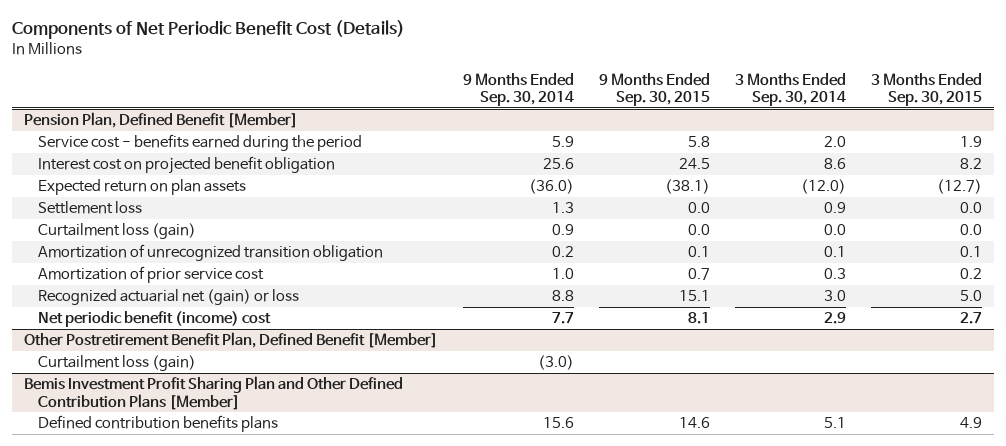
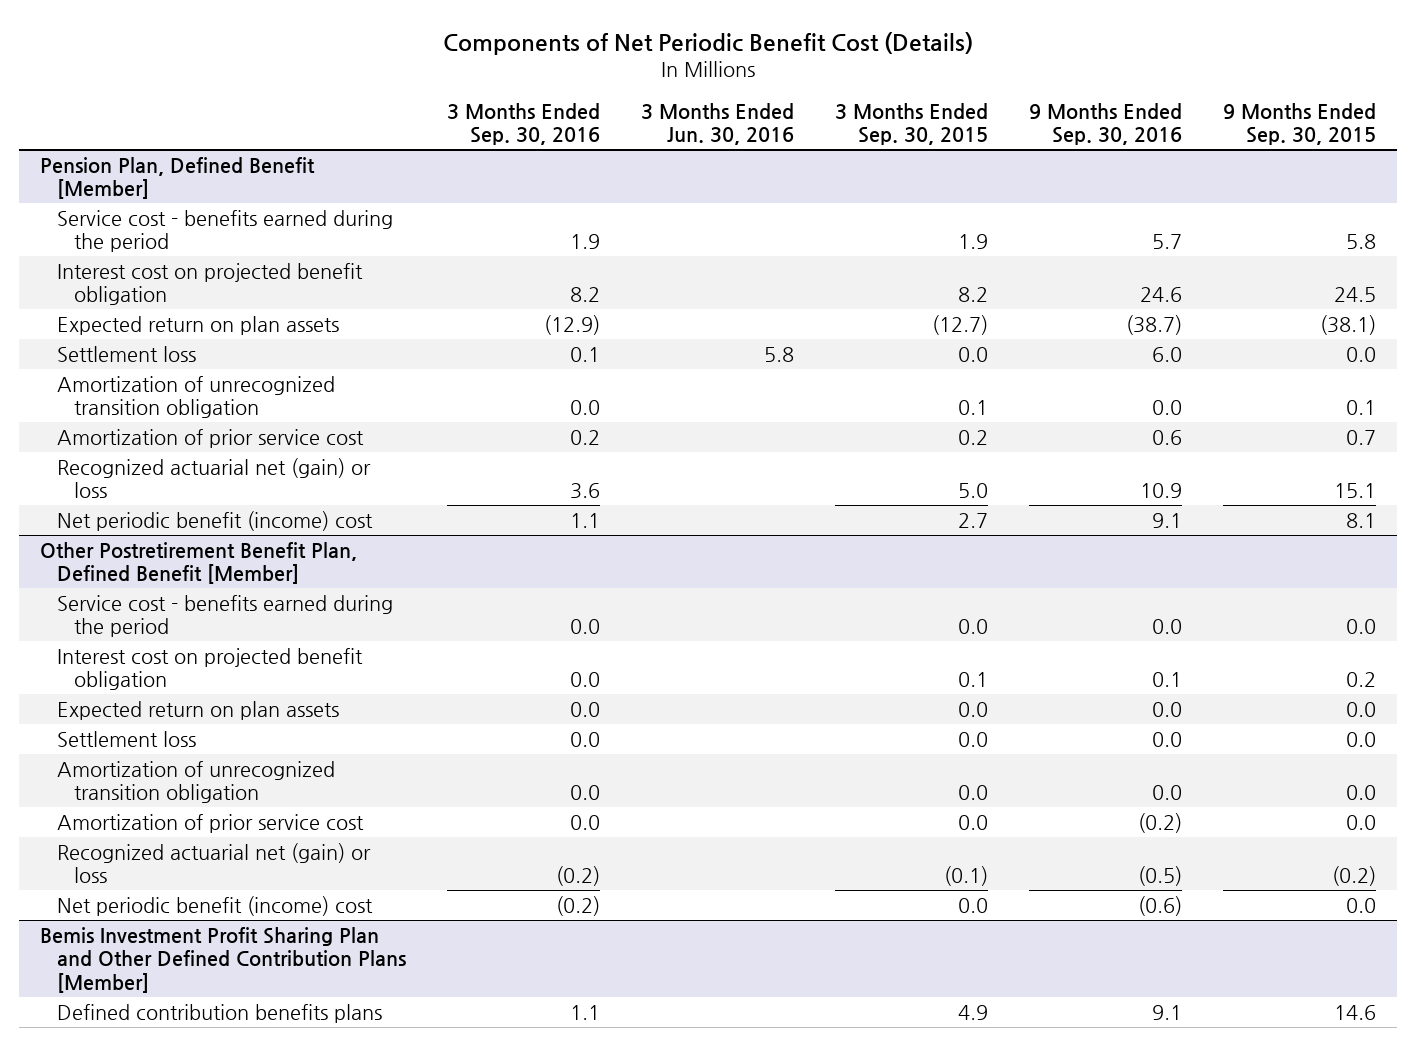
[463,72,575,107] 9 Months Ended Sep. 30, 2014 -> none
[735,72,847,107] 3 Months Ended Sep. 30, 2014 -> none
none -> [446,102,600,146] 3 Months Ended Sep. 30, 2016
none -> [640,102,794,146] 3 Months Ended Jun. 30, 2016
none -> [1028,102,1182,146] 9 Months Ended Sep. 30, 2016
[38,223,197,240] Curtailment loss (gain) -> none
[38,355,197,372] Curtailment loss (gain) -> none
none -> [56,594,393,638] Service cost - benefits earned during the period
none -> [56,647,363,691] Interest cost on projected benefit obligation
none -> [56,700,339,720] Expected return on plan assets
none -> [56,730,196,747] Settlement loss
none -> [56,760,335,804] Amortization of unrecognized transition obligation
none -> [56,813,364,833] Amortization of prior service cost
none -> [56,842,371,884] Recognized actuarial net (gain) or loss
none -> [56,895,373,916] Net periodic benefit (income) cost

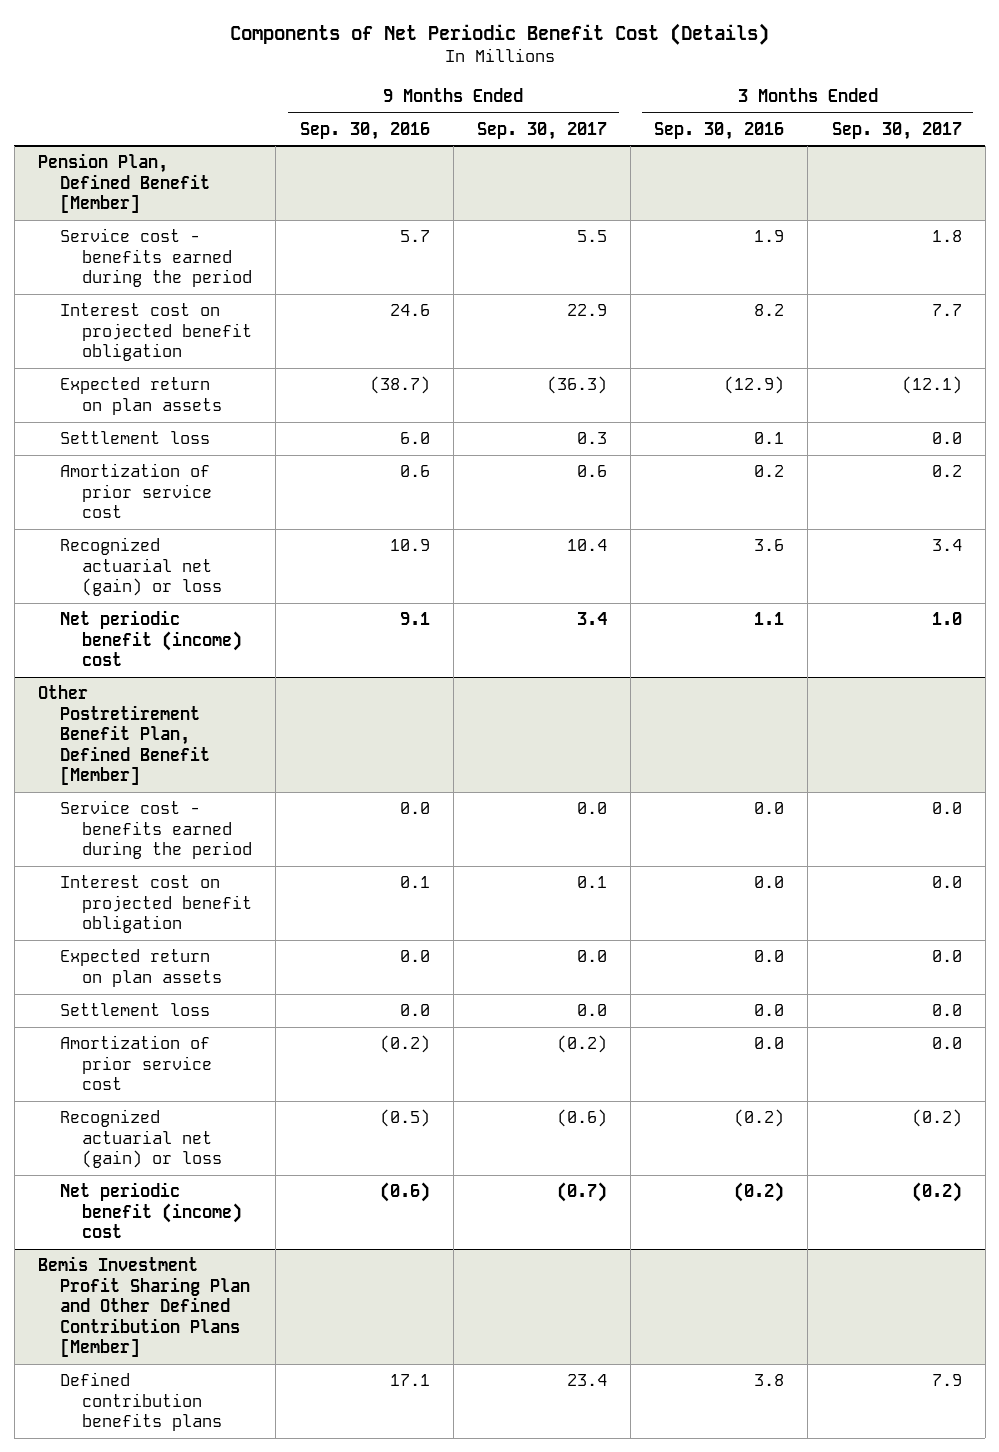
[640,102,794,146] 3 Months Ended Jun. 30, 2016 -> none
[834,102,988,146] 3 Months Ended Sep. 30, 2015 -> none
[1222,102,1376,146] 9 Months Ended Sep. 30, 2015 -> none
none -> [476,121,607,140] Sep. 30, 2017
none -> [831,121,962,140] Sep. 30, 2017
[56,375,335,419] Amortization of unrecognized transition obligation -> none
[56,760,335,804] Amortization of unrecognized transition obligation -> none
[569,1004,600,1020] 1.1 -> [754,1374,785,1387] 3.8
[1151,1004,1182,1020] 9.1 -> [389,1374,430,1387] 17.1

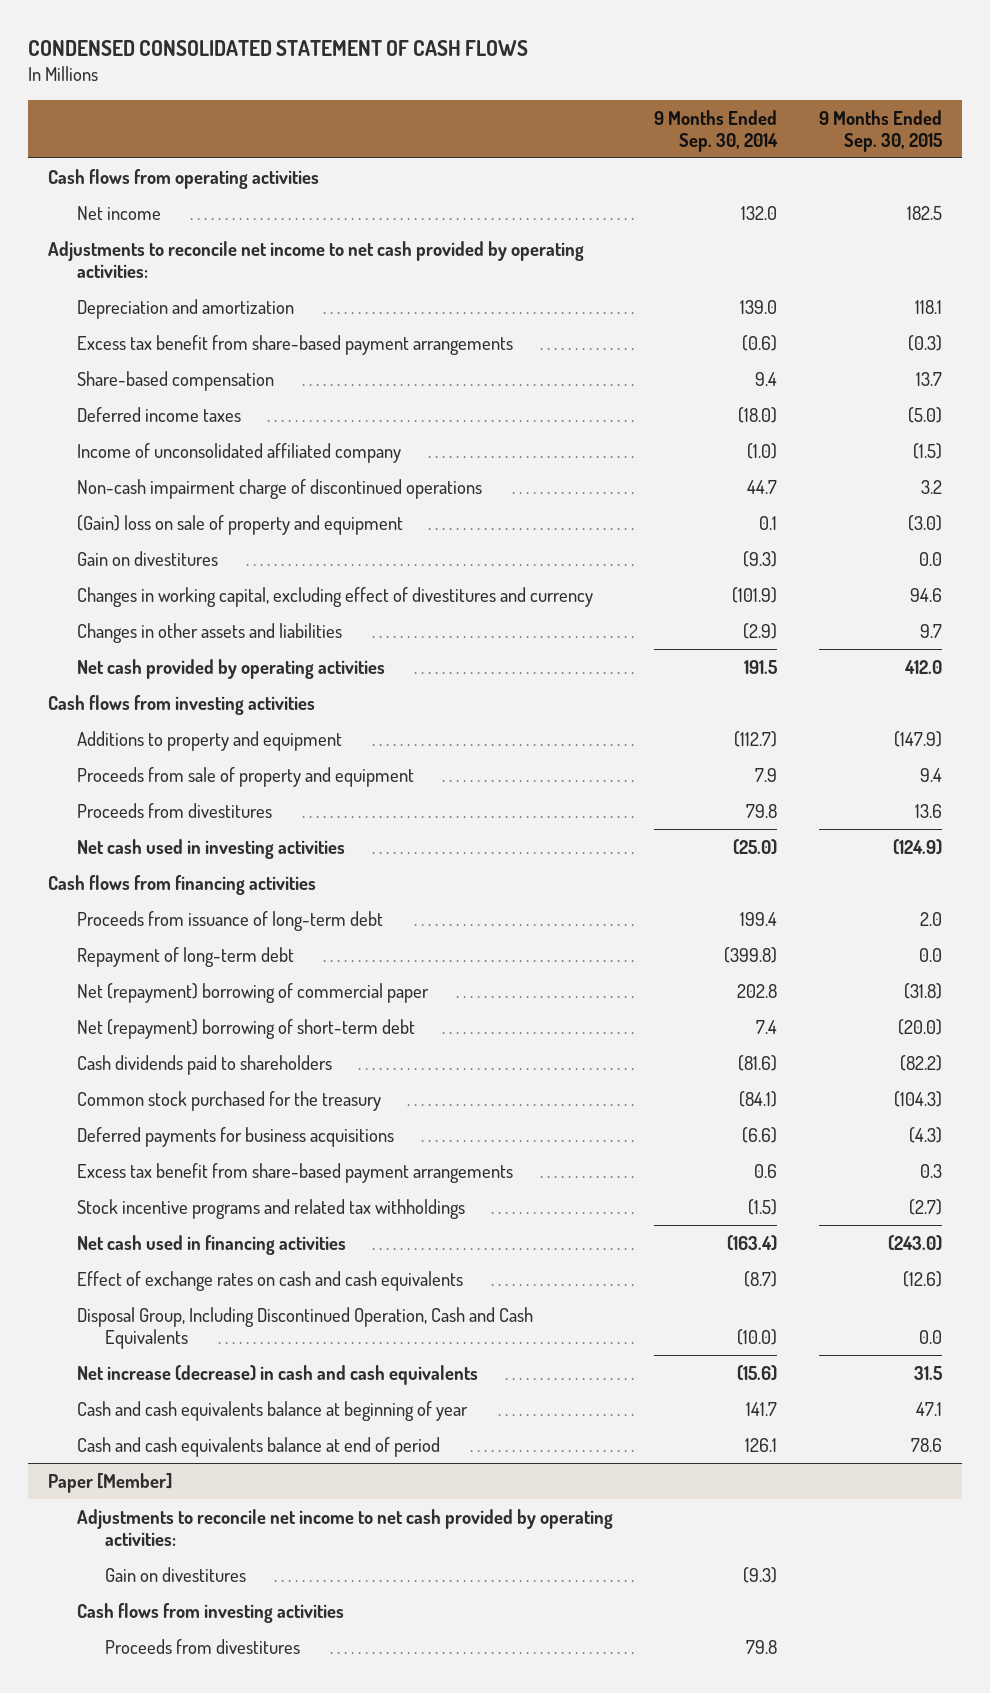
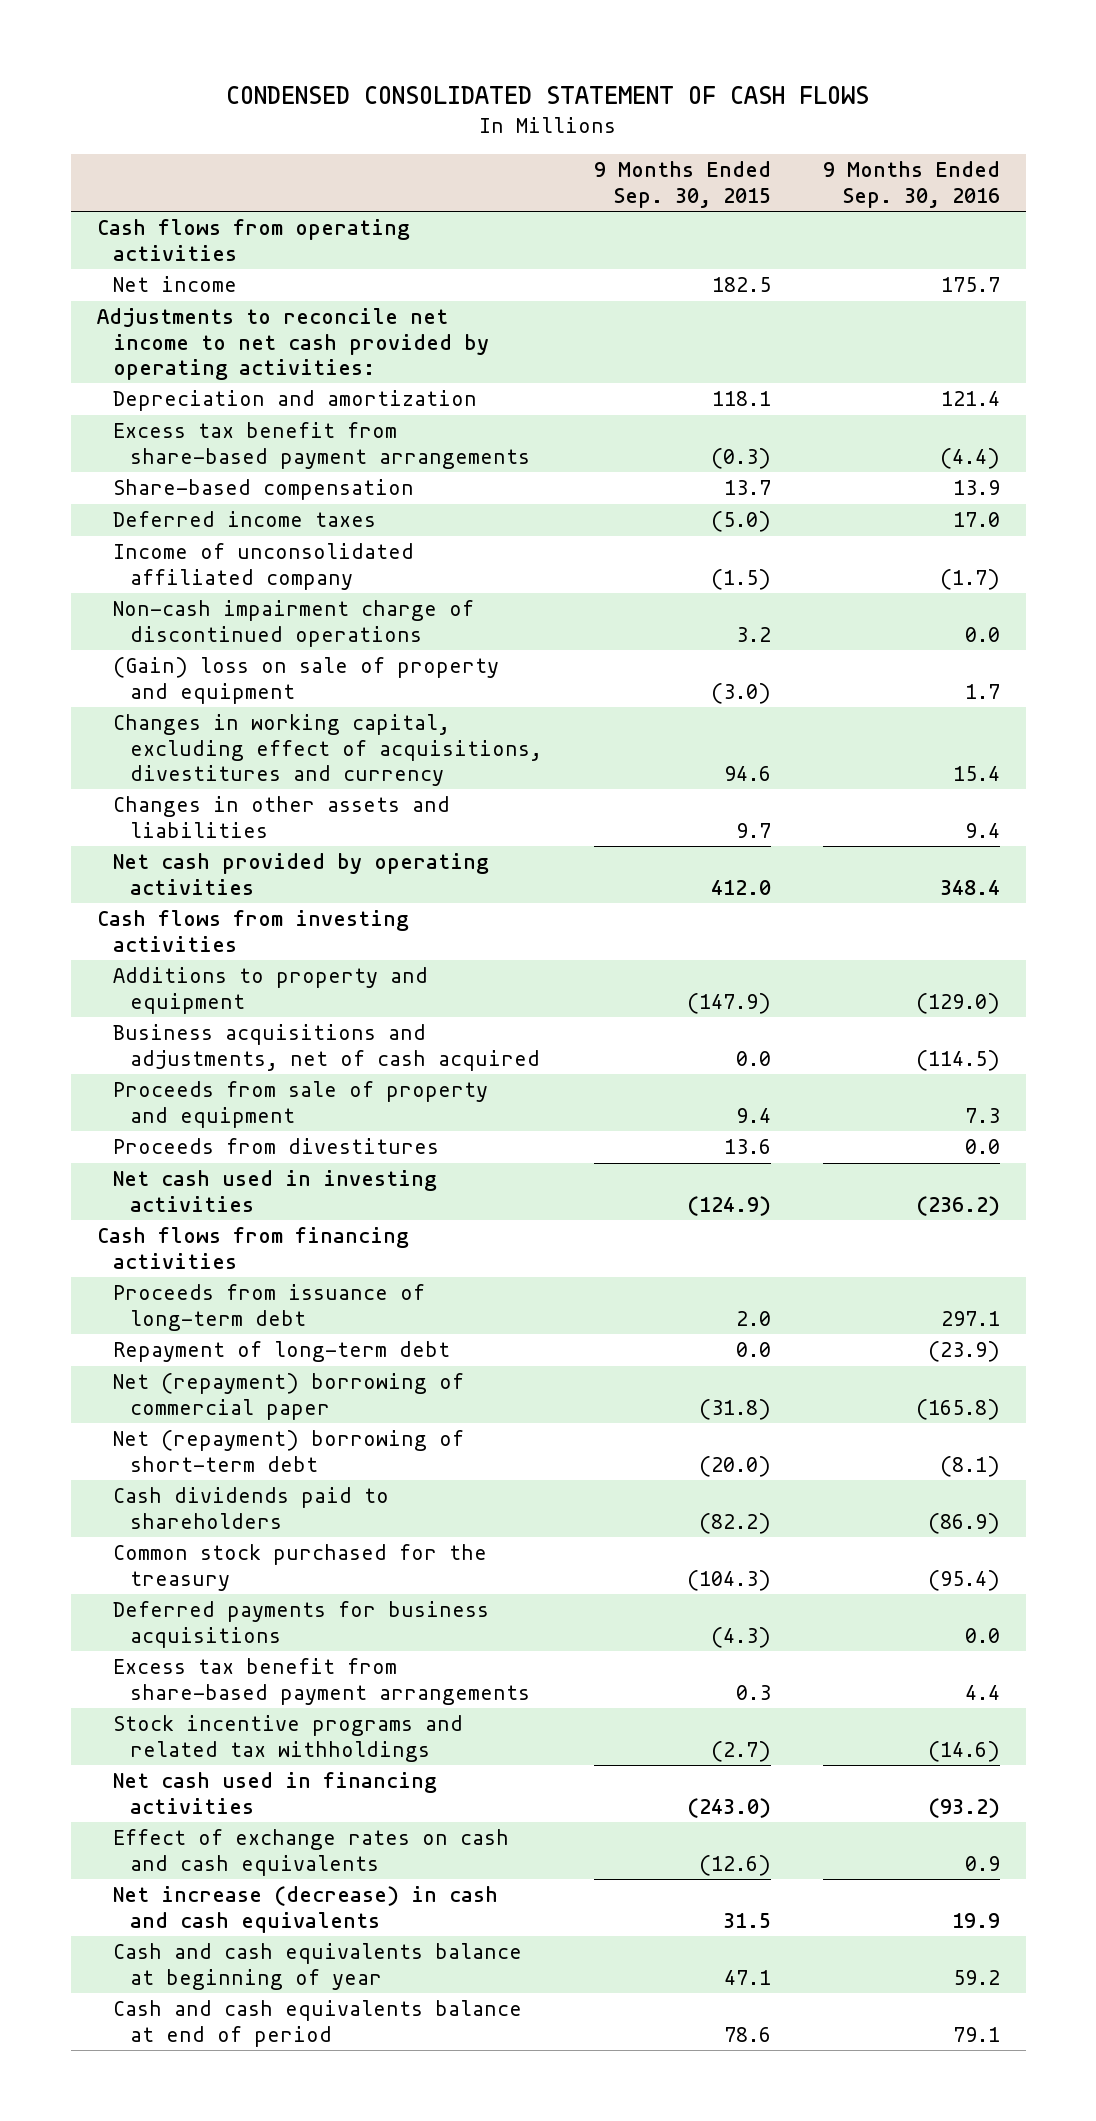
[654,109,779,152] 9 Months Ended Sep. 30, 2014 -> none
none -> [822,161,1000,208] 9 Months Ended Sep. 30, 2016
[76,550,218,566] Gain on divestitures -> none
[76,586,593,607] Changes in working capital, excluding effect of divestitures and currency -> [113,714,543,786] Changes in working capital, excluding effect of acquisitions, divestitures and currency
none -> [113,1024,541,1071] Business acquisitions and adjustments, net of cash acquired
[76,1306,533,1349] Disposal Group, Including Discontinued Operation, Cash and Cash Equivalents -> none
[48,1472,173,1493] Paper [Member] -> none
[76,1508,613,1546] Adjustments to reconcile net income to net cash provided by operating activities: -> none
[105,1566,247,1582] Gain on divestitures -> none
[76,1602,344,1623] Cash flows from investing activities -> none
[105,1638,301,1654] Proceeds from divestitures -> none

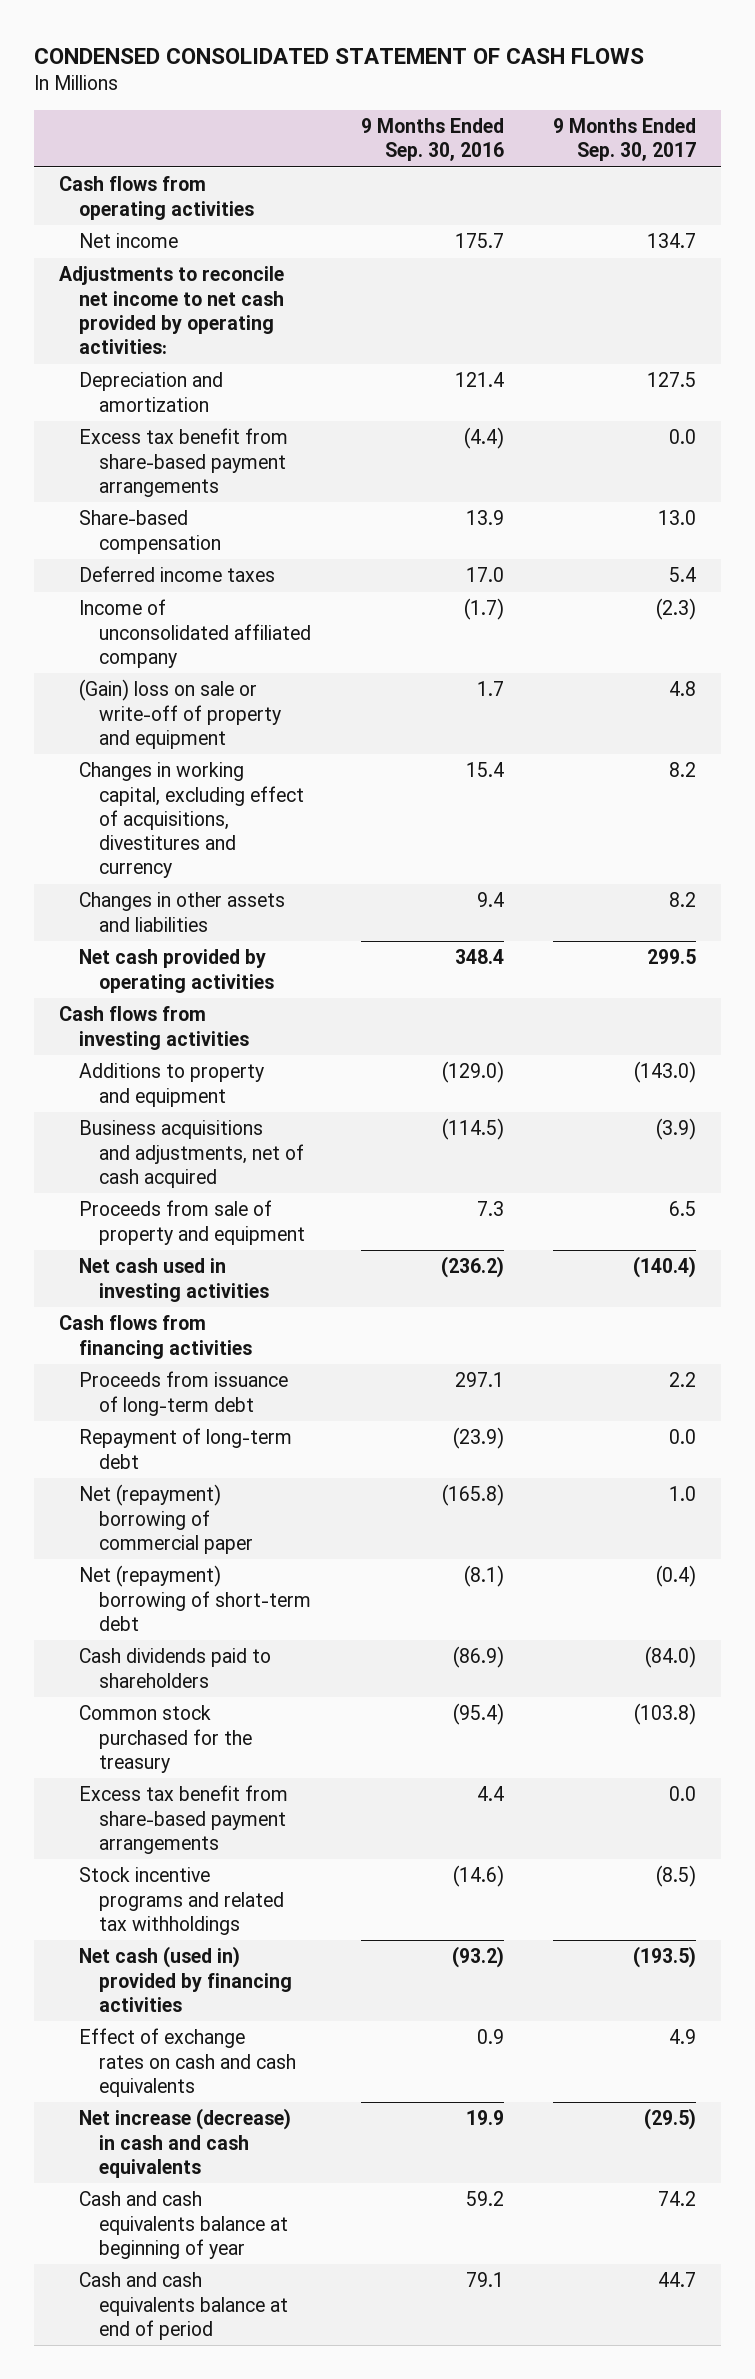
[593,161,771,208] 9 Months Ended Sep. 30, 2015 -> none
none -> [553,118,697,162] 9 Months Ended Sep. 30, 2017
[113,600,475,647] Non-cash impairment charge of discontinued operations -> none
[113,657,500,704] (Gain) loss on sale of property and equipment -> [79,679,282,749] (Gain) loss on sale or write-off of property and equipment
[113,1138,440,1155] Proceeds from divestitures -> none
[113,1601,490,1648] Deferred payments for business acquisitions -> none
[113,1772,438,1814] Net cash used in financing activities -> [79,1946,293,2012] Net cash (used in) provided by financing activities

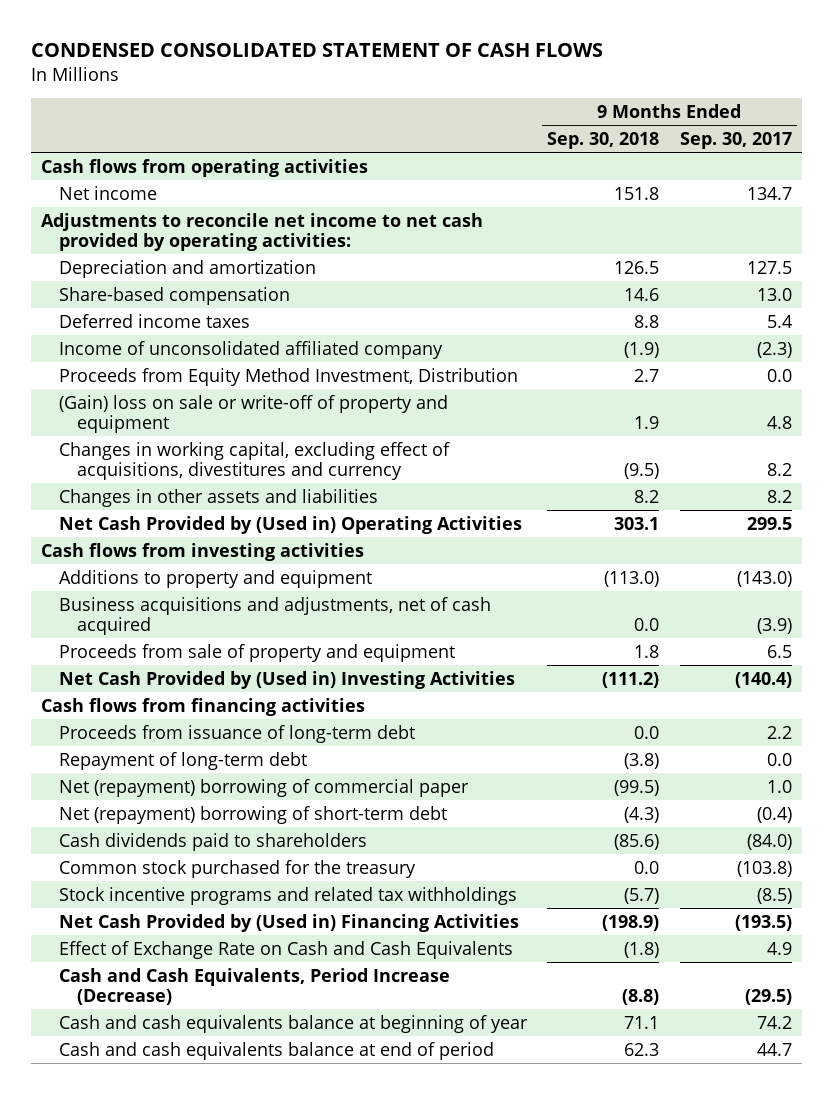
[360,118,504,162] 9 Months Ended Sep. 30, 2016 -> none
none -> [547,131,660,149] Sep. 30, 2018
[79,428,289,497] Excess tax benefit from share-based payment arrangements -> none
none -> [58,367,518,386] Proceeds from Equity Method Investment, Distribution
[79,949,275,993] Net cash provided by operating activities -> [58,515,522,534] Net Cash Provided by (Used in) Operating Activities
[79,1258,270,1302] Net cash used in investing activities -> [58,670,515,689] Net Cash Provided by (Used in) Investing Activities
[79,1785,289,1854] Excess tax benefit from share-based payment arrangements -> none
[79,1946,293,2012] Net cash (used in) provided by financing activities -> [58,913,519,932] Net Cash Provided by (Used in) Financing Activities
[79,2028,297,2097] Effect of exchange rates on cash and cash equivalents -> [58,940,513,959] Effect of Exchange Rate on Cash and Cash Equivalents
[79,2108,292,2178] Net increase (decrease) in cash and cash equivalents -> [58,967,450,1006] Cash and Cash Equivalents, Period Increase (Decrease)

